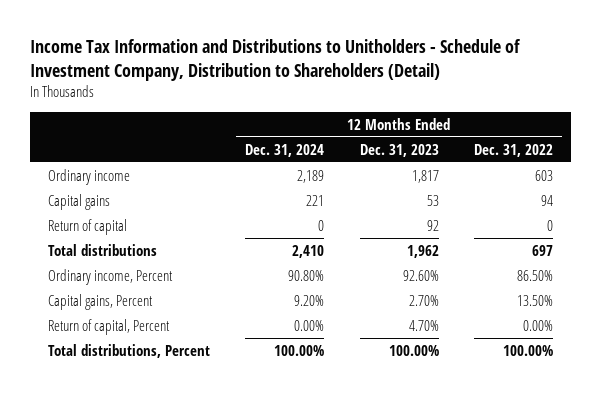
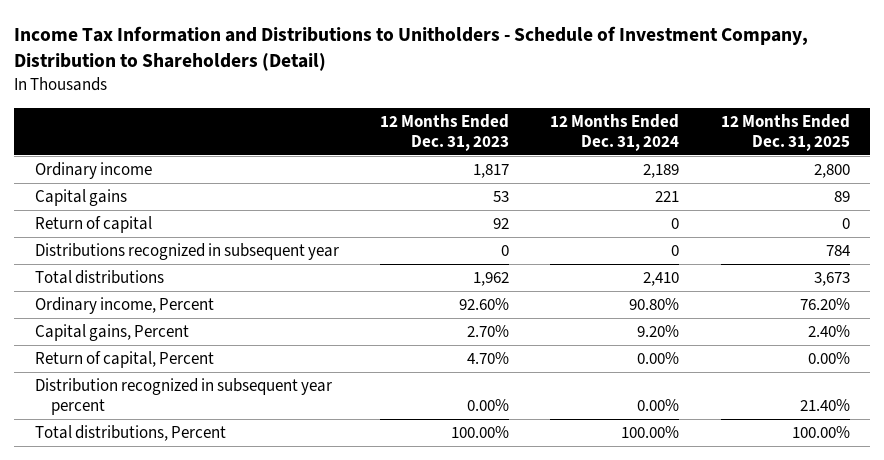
[474,143,554,157] Dec. 31, 2022 -> none
none -> [720,113,850,151] 12 Months Ended Dec. 31, 2025
none -> [34,243,339,261] Distributions recognized in subsequent year
none -> [34,378,332,416] Distribution recognized in subsequent year percent

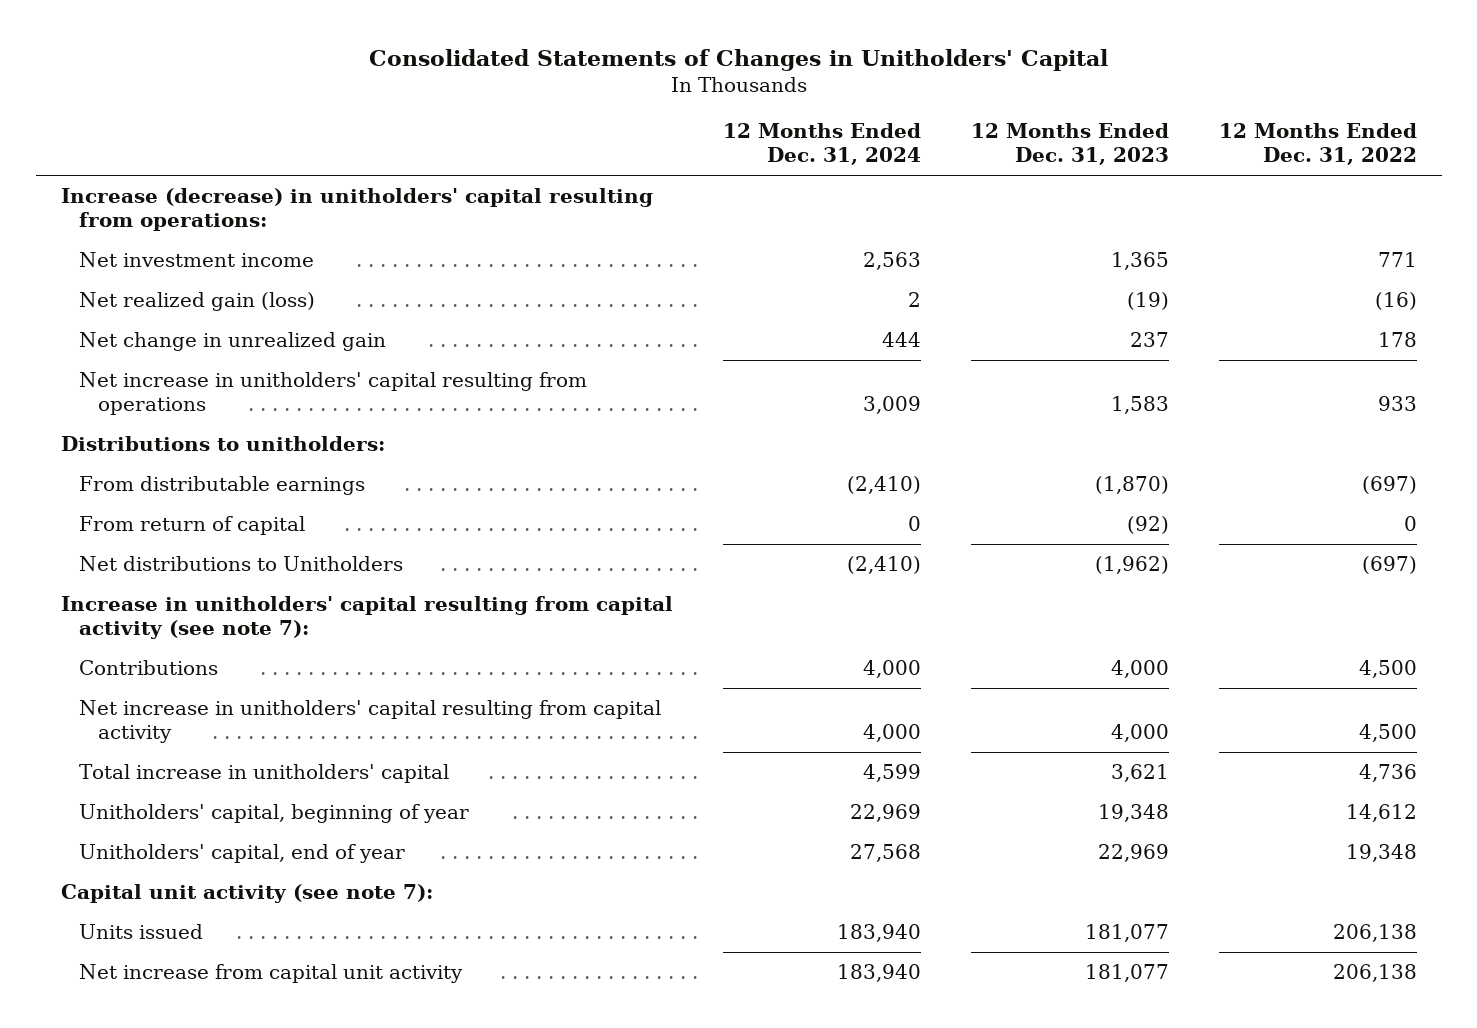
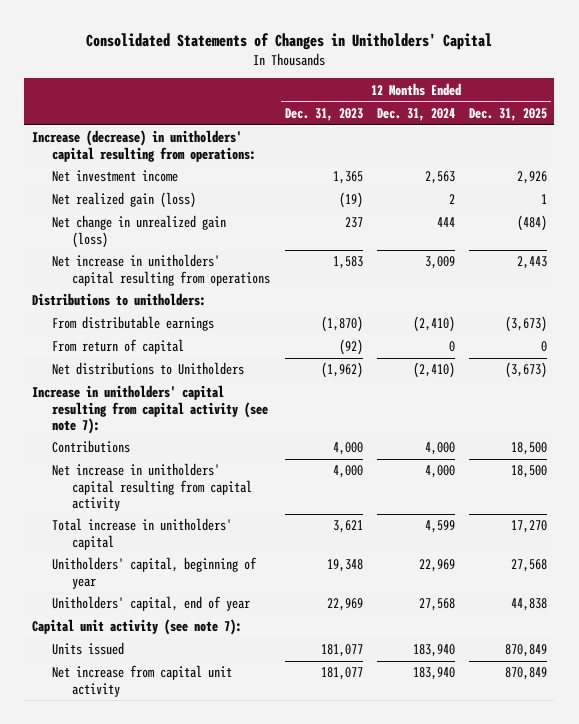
[1218,122,1417,166] 12 Months Ended Dec. 31, 2022 -> none
none -> [469,107,548,121] Dec. 31, 2025
[79,331,387,351] Net change in unrealized gain -> [51,215,226,248] Net change in unrealized gain (loss)

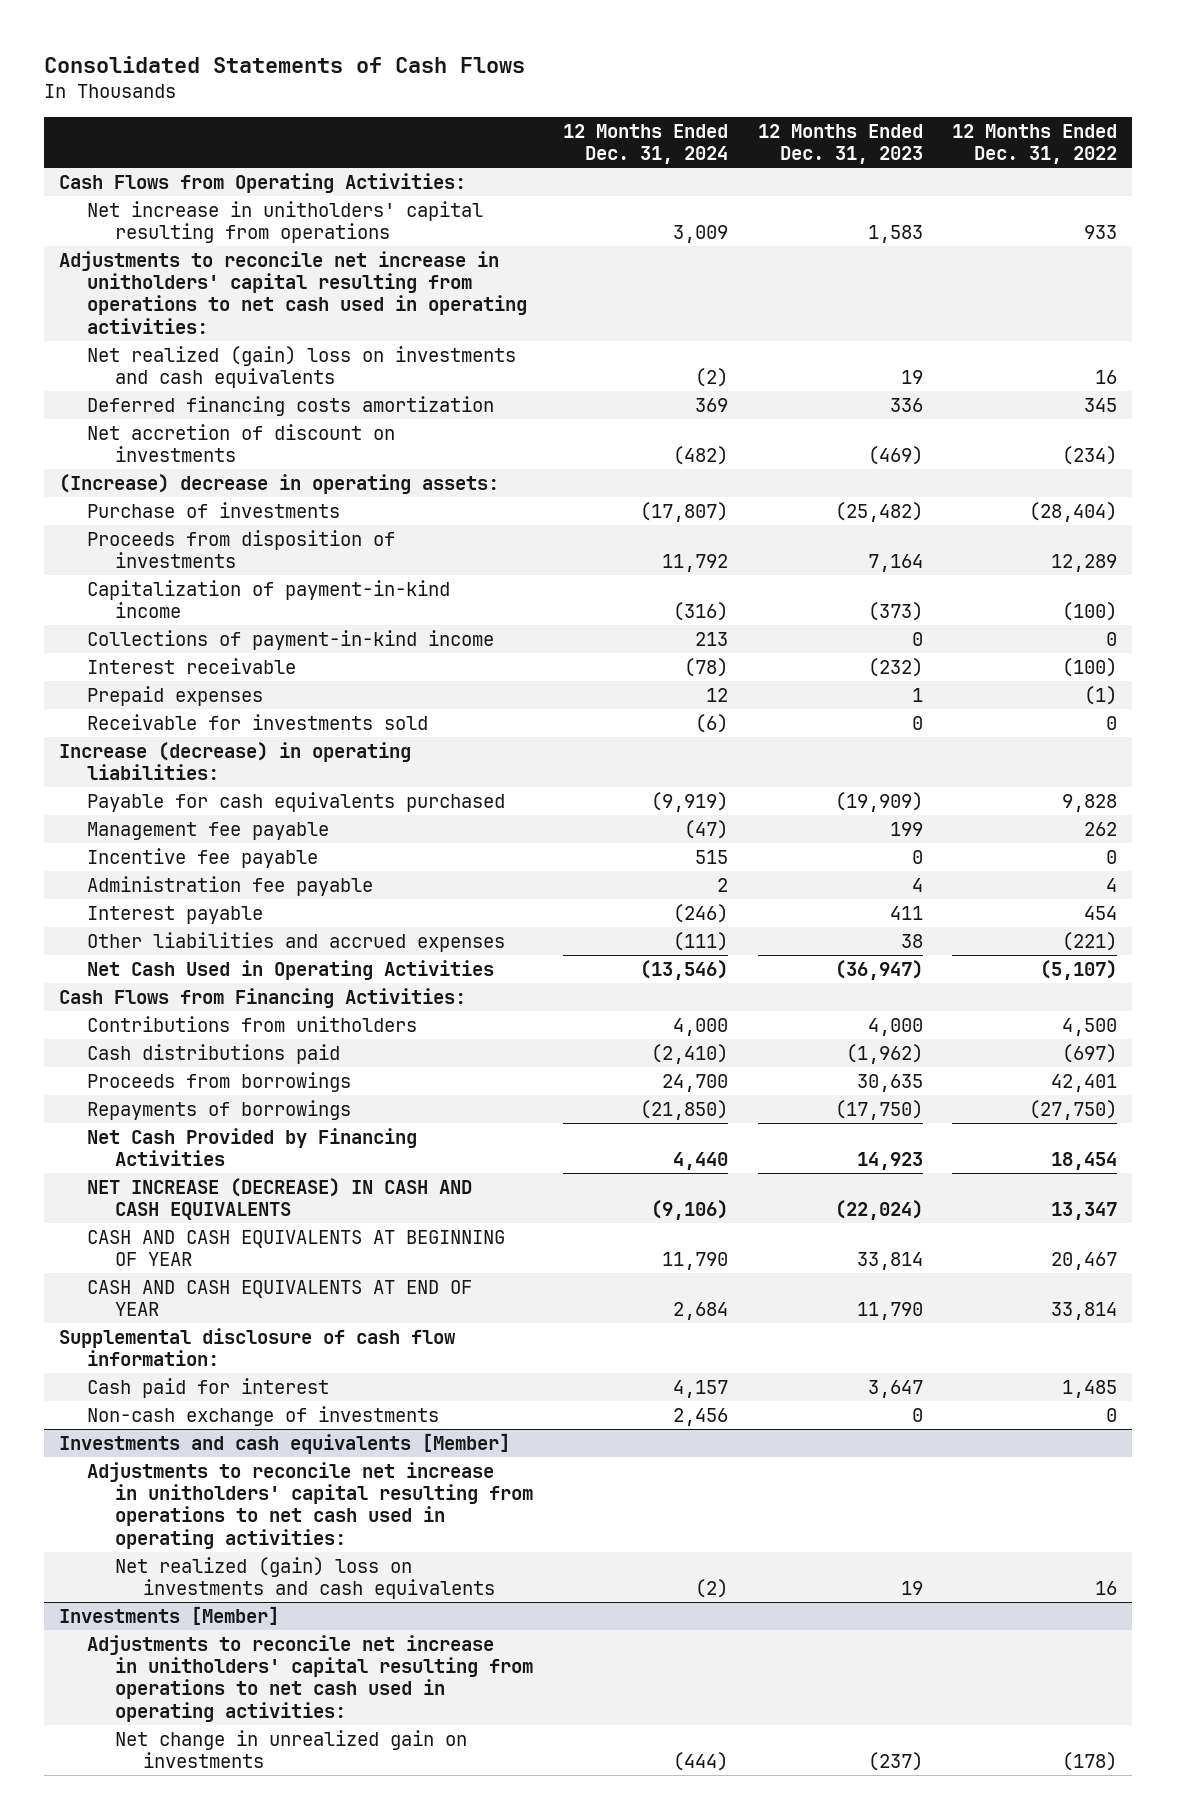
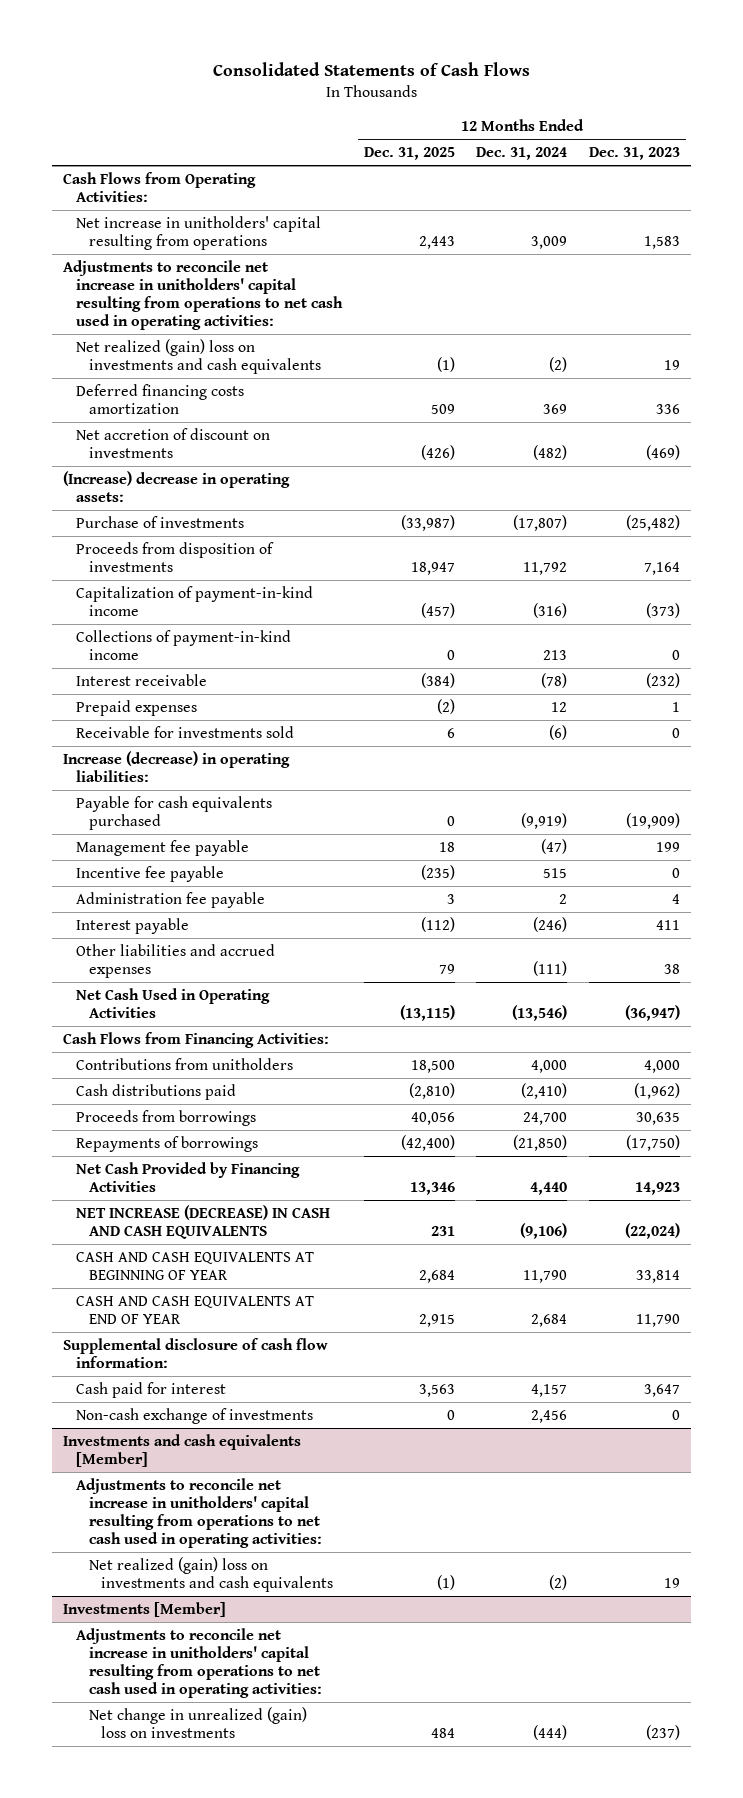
[952,123,1118,164] 12 Months Ended Dec. 31, 2022 -> none
none -> [363,147,455,161] Dec. 31, 2025
[115,1729,468,1769] Net change in unrealized gain on investments -> [88,1706,307,1738] Net change in unrealized (gain) loss on investments

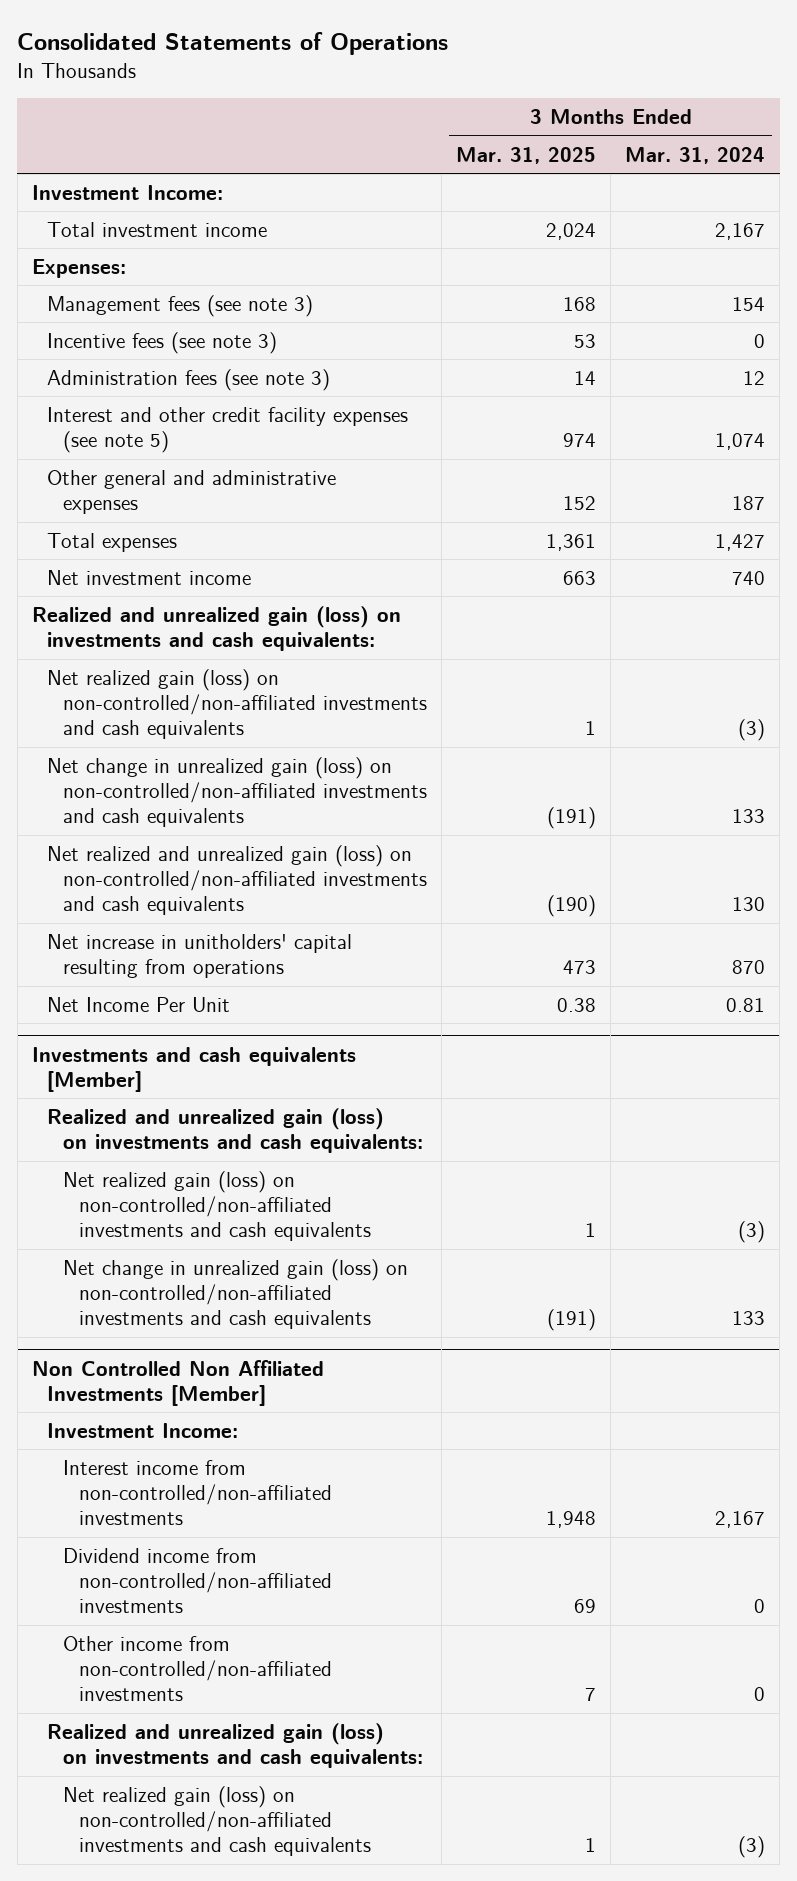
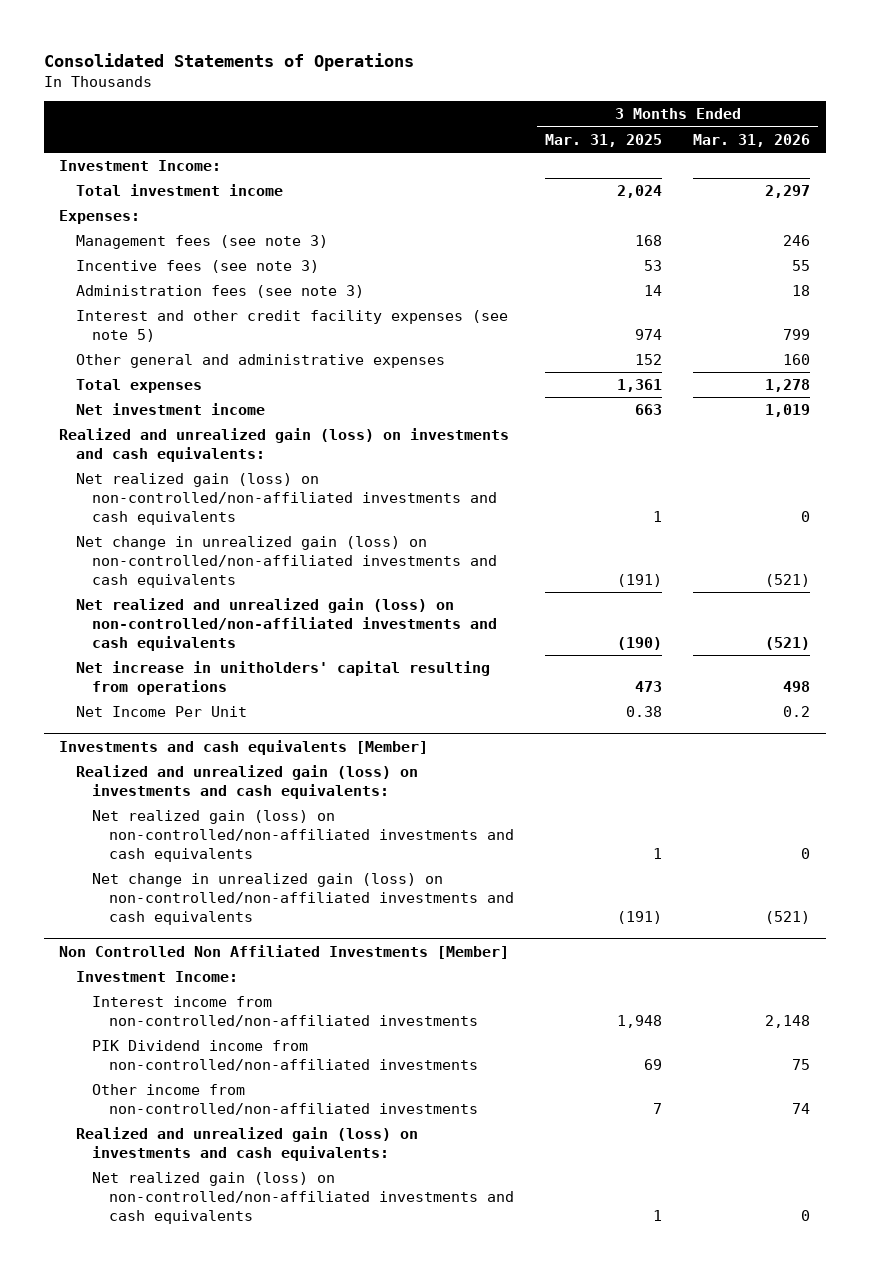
[625,146,766,164] Mar. 31, 2024 -> none
none -> [693,133,811,147] Mar. 31, 2026
[62,1547,332,1614] Dividend income from non-controlled/non-affiliated investments -> [92,1040,479,1072] PIK Dividend income from non-controlled/non-affiliated investments

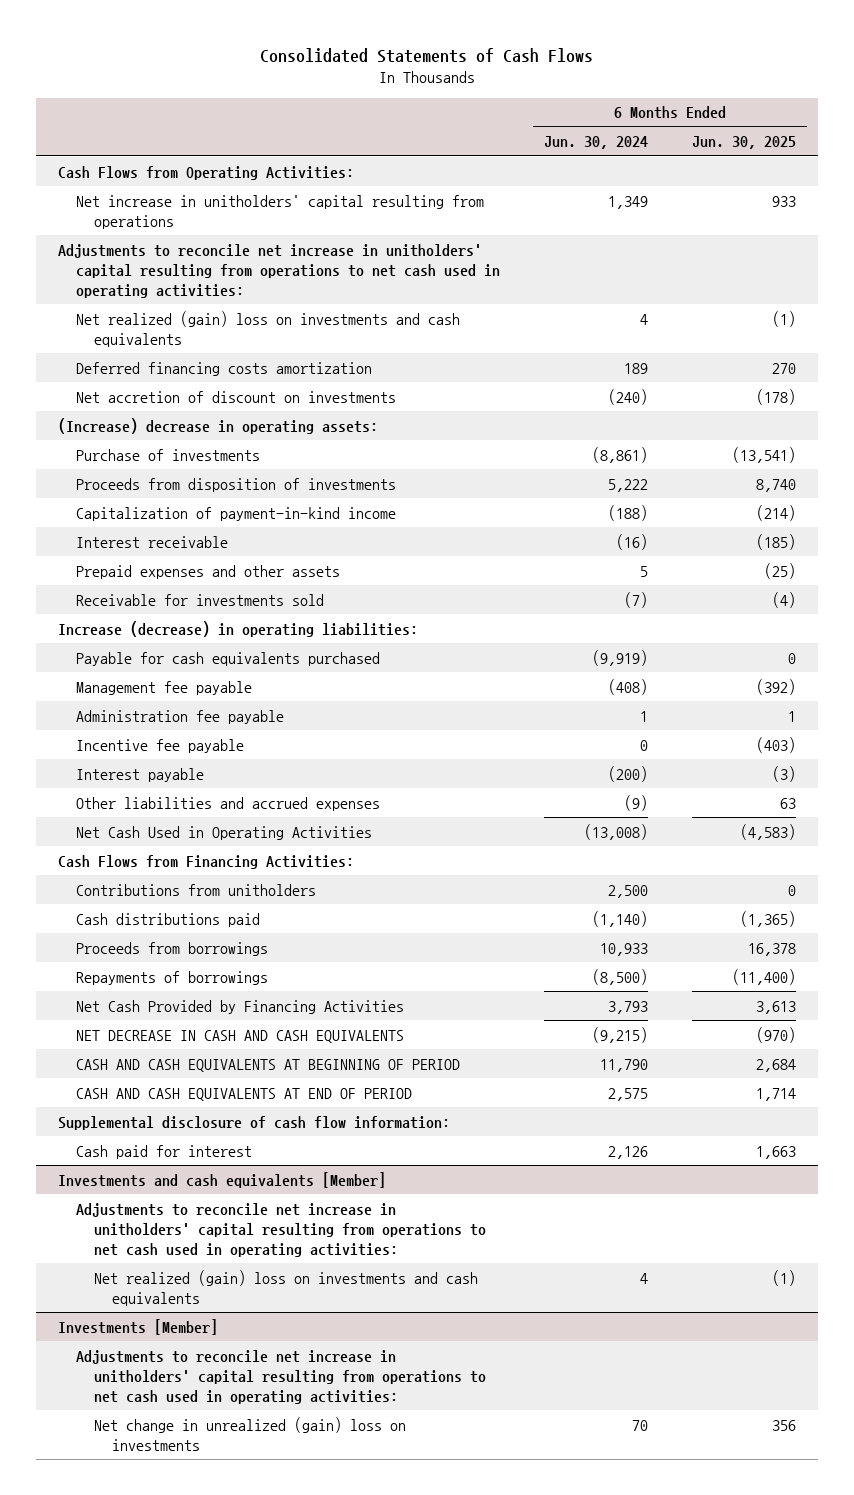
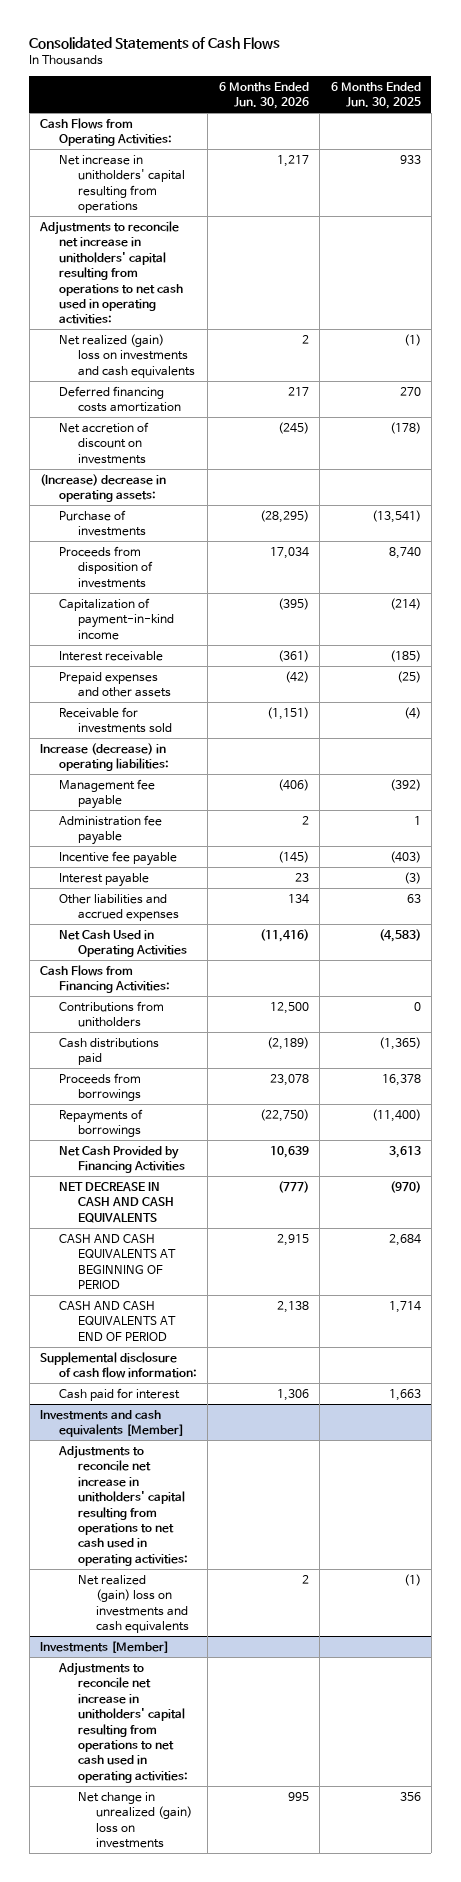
[544,136,649,150] Jun. 30, 2024 -> none
none -> [218,81,309,110] 6 Months Ended Jun. 30, 2026
[76,651,381,666] Payable for cash equivalents purchased -> none

